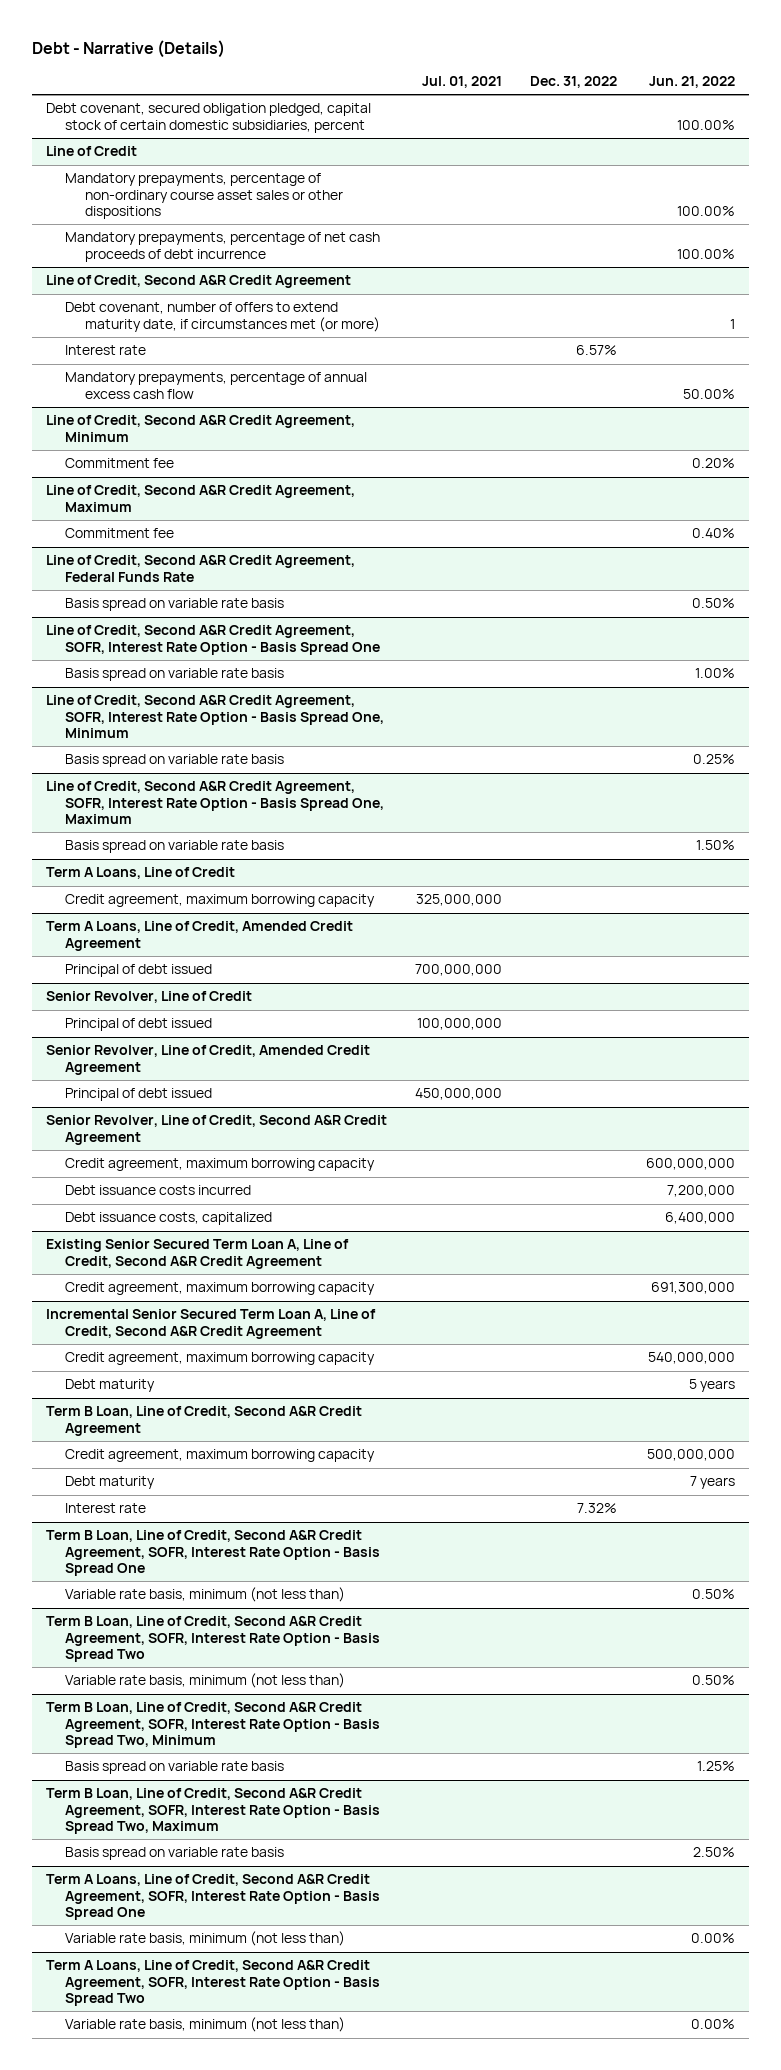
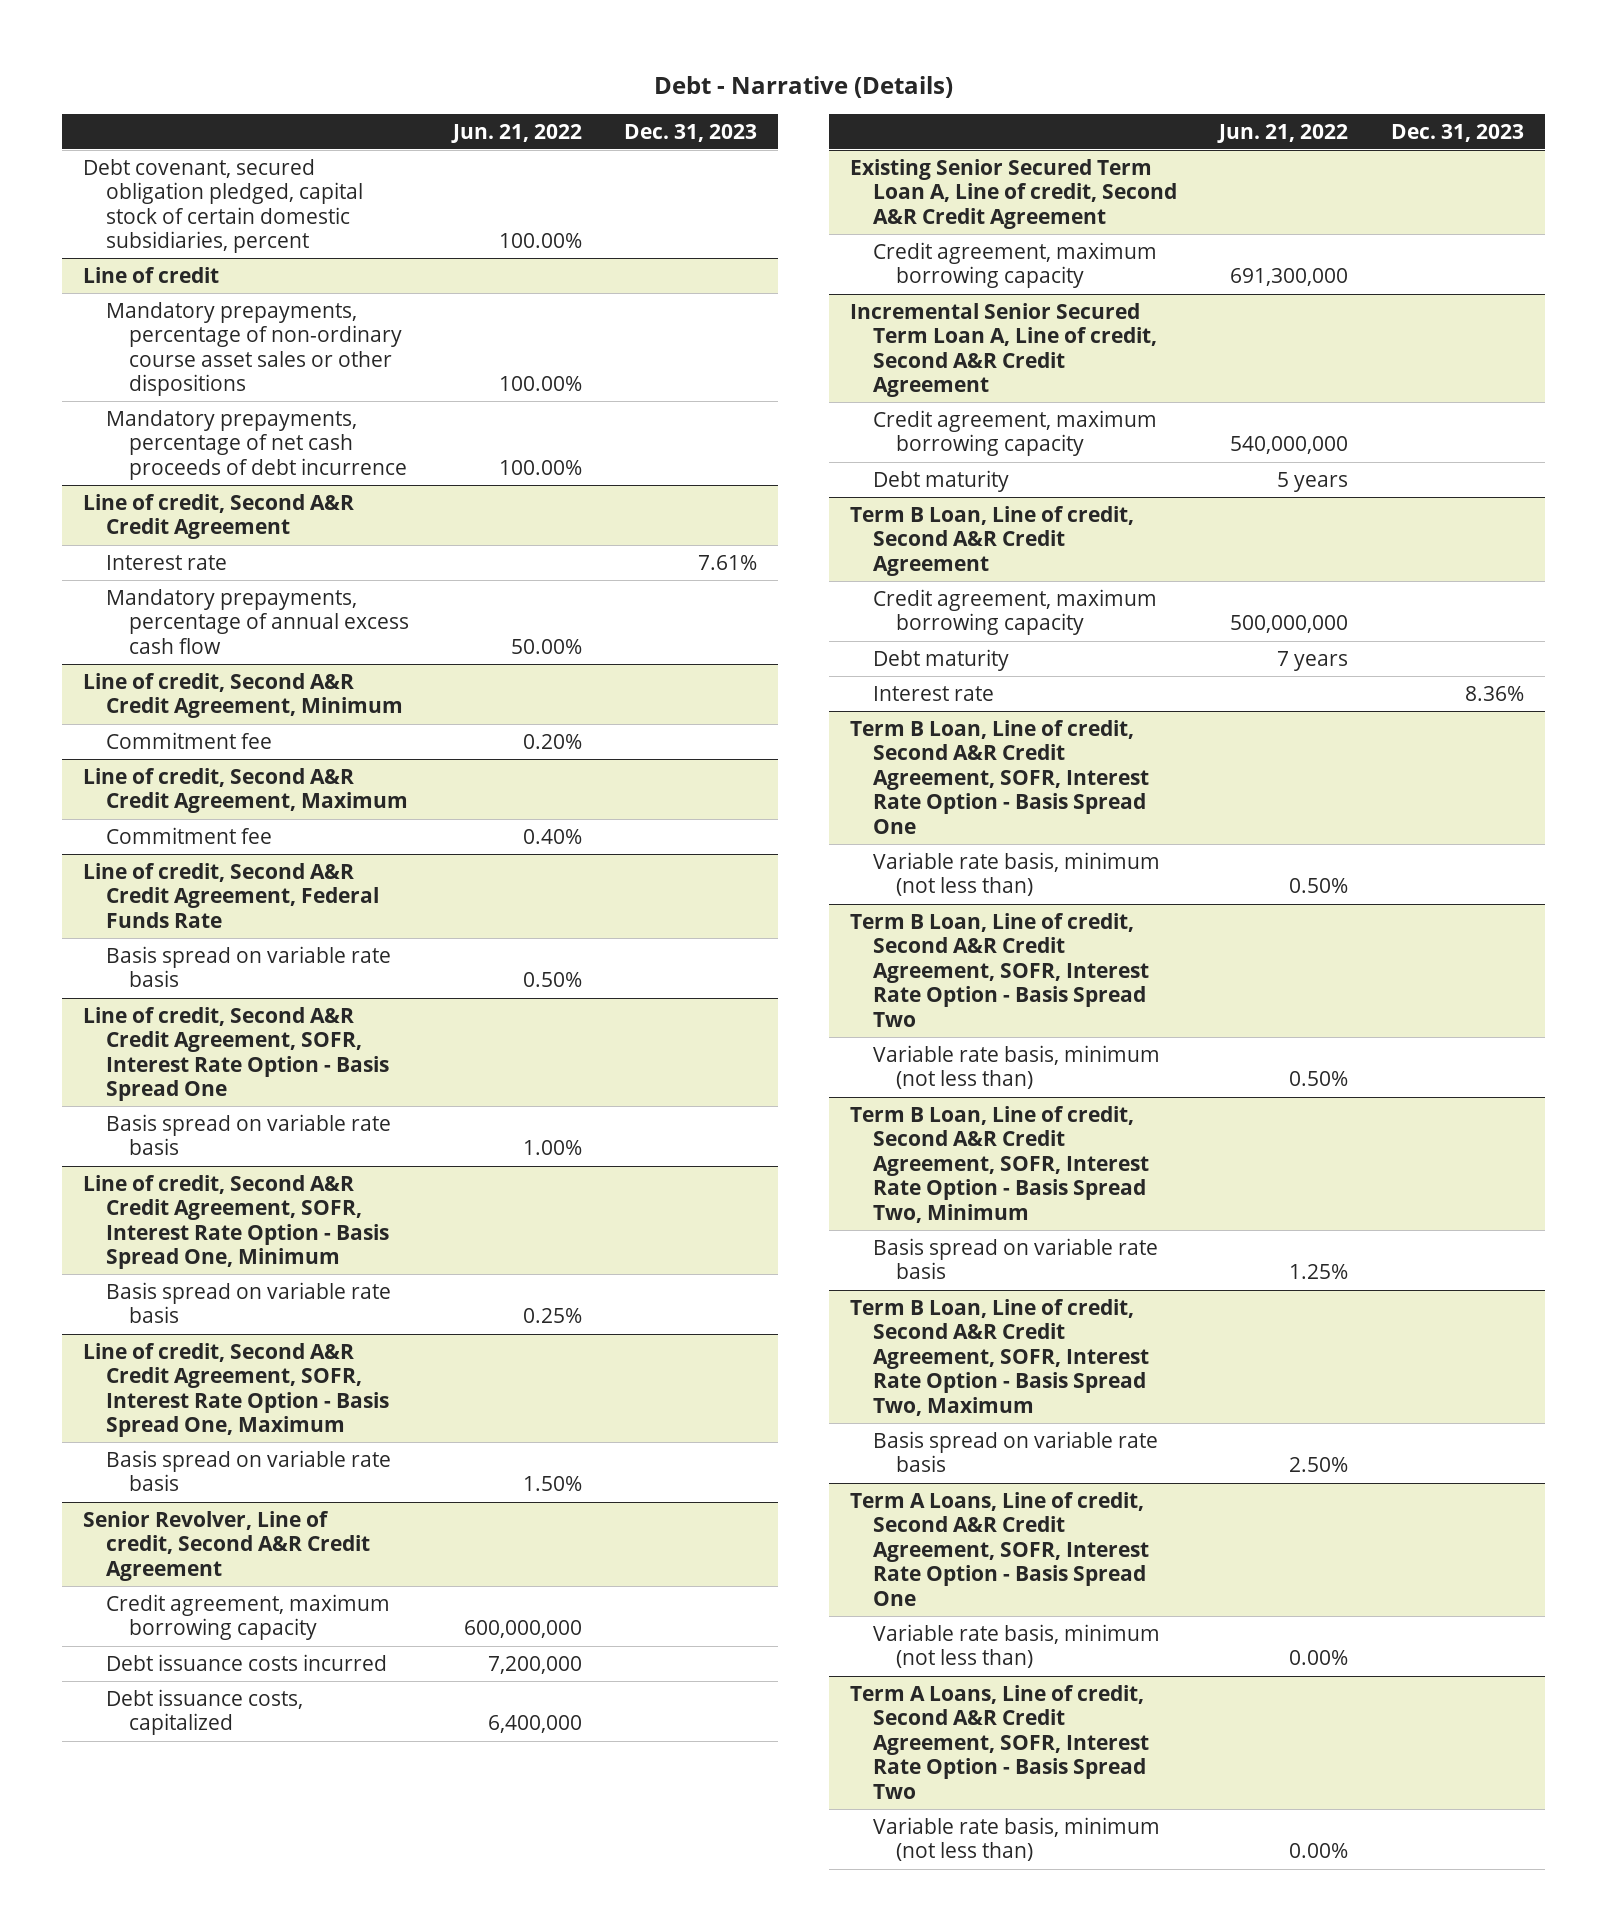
[422,75,503,88] Jul. 01, 2021 -> none
[530,75,618,88] Dec. 31, 2022 -> none
none -> [623,123,757,142] Dec. 31, 2023
[46,146,138,157] Line of Credit -> [83,266,220,283] Line of credit
[65,302,380,332] Debt covenant, number of offers to extend maturity date, if circumstances met (or more) -> none
[46,275,352,289] Line of Credit, Second A&R Credit Agreement -> [83,493,355,540] Line of credit, Second A&R Credit Agreement
[46,415,356,442] Line of Credit, Second A&R Credit Agreement, Minimum -> [83,672,404,719] Line of credit, Second A&R Credit Agreement, Minimum
[46,485,356,512] Line of Credit, Second A&R Credit Agreement, Maximum -> [83,767,409,814] Line of credit, Second A&R Credit Agreement, Maximum
[46,555,356,582] Line of Credit, Second A&R Credit Agreement, Federal Funds Rate -> [83,862,380,928] Line of credit, Second A&R Credit Agreement, Federal Funds Rate
[46,625,381,655] Line of Credit, Second A&R Credit Agreement, SOFR, Interest Rate Option - Basis Spread One -> [83,1006,390,1102] Line of credit, Second A&R Credit Agreement, SOFR, Interest Rate Option - Basis Spread One
[46,695,385,738] Line of Credit, Second A&R Credit Agreement, SOFR, Interest Rate Option - Basis Spread One, Minimum -> [83,1174,390,1270] Line of credit, Second A&R Credit Agreement, SOFR, Interest Rate Option - Basis Spread One, Minimum
[46,781,385,824] Line of Credit, Second A&R Credit Agreement, SOFR, Interest Rate Option - Basis Spread One, Maximum -> [83,1342,390,1438] Line of credit, Second A&R Credit Agreement, SOFR, Interest Rate Option - Basis Spread One, Maximum
[46,867,236,880] Term A Loans, Line of Credit -> none
[65,894,376,908] Credit agreement, maximum borrowing capacity -> none
[46,921,354,951] Term A Loans, Line of Credit, Amended Credit Agreement -> none
[65,964,213,978] Principal of debt issued -> none
[46,991,253,1004] Senior Revolver, Line of Credit -> none
[65,1018,213,1032] Principal of debt issued -> none
[46,1045,371,1075] Senior Revolver, Line of Credit, Amended Credit Agreement -> none
[65,1088,213,1102] Principal of debt issued -> none
[46,1115,388,1145] Senior Revolver, Line of Credit, Second A&R Credit Agreement -> [83,1510,371,1581] Senior Revolver, Line of credit, Second A&R Credit Agreement
[46,1239,350,1269] Existing Senior Secured Term Loan A, Line of Credit, Second A&R Credit Agreement -> [850,158,1178,229] Existing Senior Secured Term Loan A, Line of credit, Second A&R Credit Agreement
[46,1309,377,1339] Incremental Senior Secured Term Loan A, Line of Credit, Second A&R Credit Agreement -> [850,302,1158,398] Incremental Senior Secured Term Loan A, Line of credit, Second A&R Credit Agreement
[46,1406,363,1436] Term B Loan, Line of Credit, Second A&R Credit Agreement -> [850,505,1135,576] Term B Loan, Line of credit, Second A&R Credit Agreement
[46,1530,381,1576] Term B Loan, Line of Credit, Second A&R Credit Agreement, SOFR, Interest Rate Option - Basis Spread One -> [850,719,1150,834] Term B Loan, Line of credit, Second A&R Credit Agreement, SOFR, Interest Rate Option - Basis Spread One
[46,1616,381,1662] Term B Loan, Line of Credit, Second A&R Credit Agreement, SOFR, Interest Rate Option - Basis Spread Two -> [850,912,1150,1027] Term B Loan, Line of credit, Second A&R Credit Agreement, SOFR, Interest Rate Option - Basis Spread Two
[46,1702,381,1748] Term B Loan, Line of Credit, Second A&R Credit Agreement, SOFR, Interest Rate Option - Basis Spread Two, Minimum -> [850,1105,1150,1223] Term B Loan, Line of credit, Second A&R Credit Agreement, SOFR, Interest Rate Option - Basis Spread Two, Minimum
[46,1788,381,1834] Term B Loan, Line of Credit, Second A&R Credit Agreement, SOFR, Interest Rate Option - Basis Spread Two, Maximum -> [850,1298,1150,1416] Term B Loan, Line of credit, Second A&R Credit Agreement, SOFR, Interest Rate Option - Basis Spread Two, Maximum
[46,1874,381,1920] Term A Loans, Line of Credit, Second A&R Credit Agreement, SOFR, Interest Rate Option - Basis Spread One -> [850,1491,1150,1606] Term A Loans, Line of credit, Second A&R Credit Agreement, SOFR, Interest Rate Option - Basis Spread One
[46,1960,381,2006] Term A Loans, Line of Credit, Second A&R Credit Agreement, SOFR, Interest Rate Option - Basis Spread Two -> [850,1684,1150,1799] Term A Loans, Line of credit, Second A&R Credit Agreement, SOFR, Interest Rate Option - Basis Spread Two

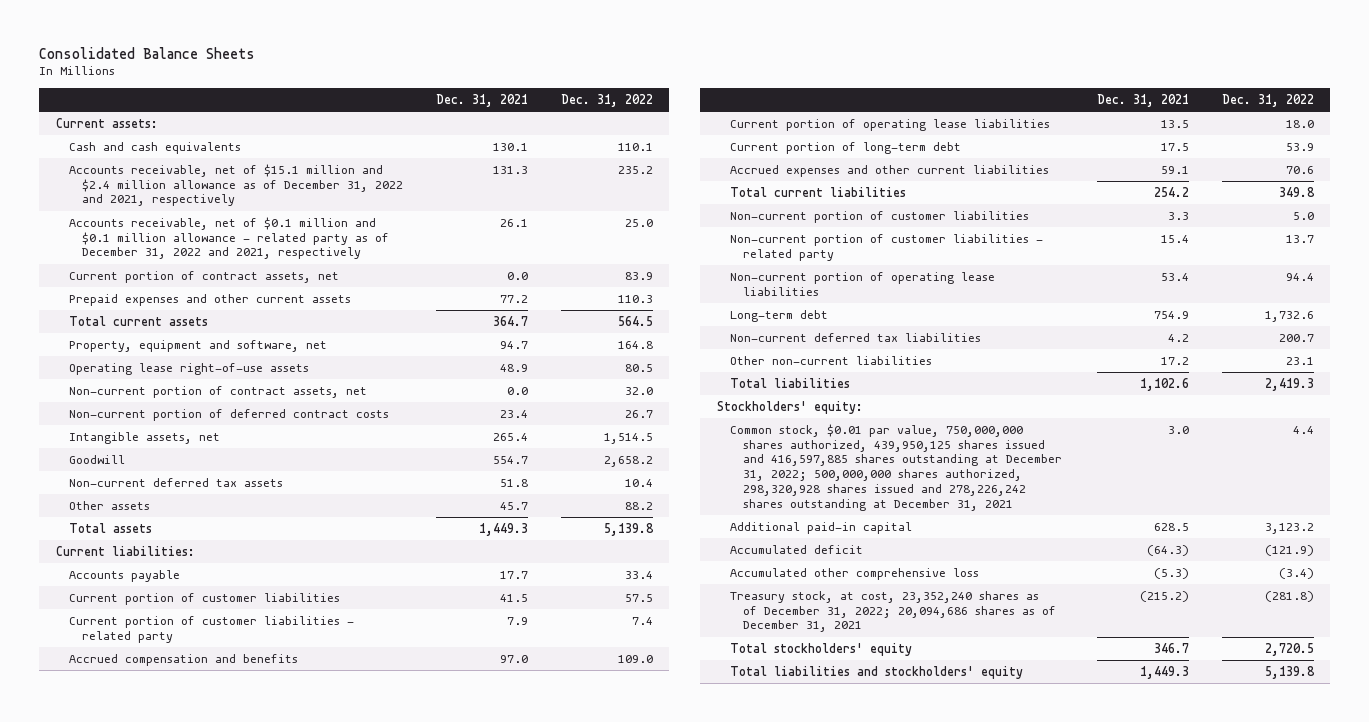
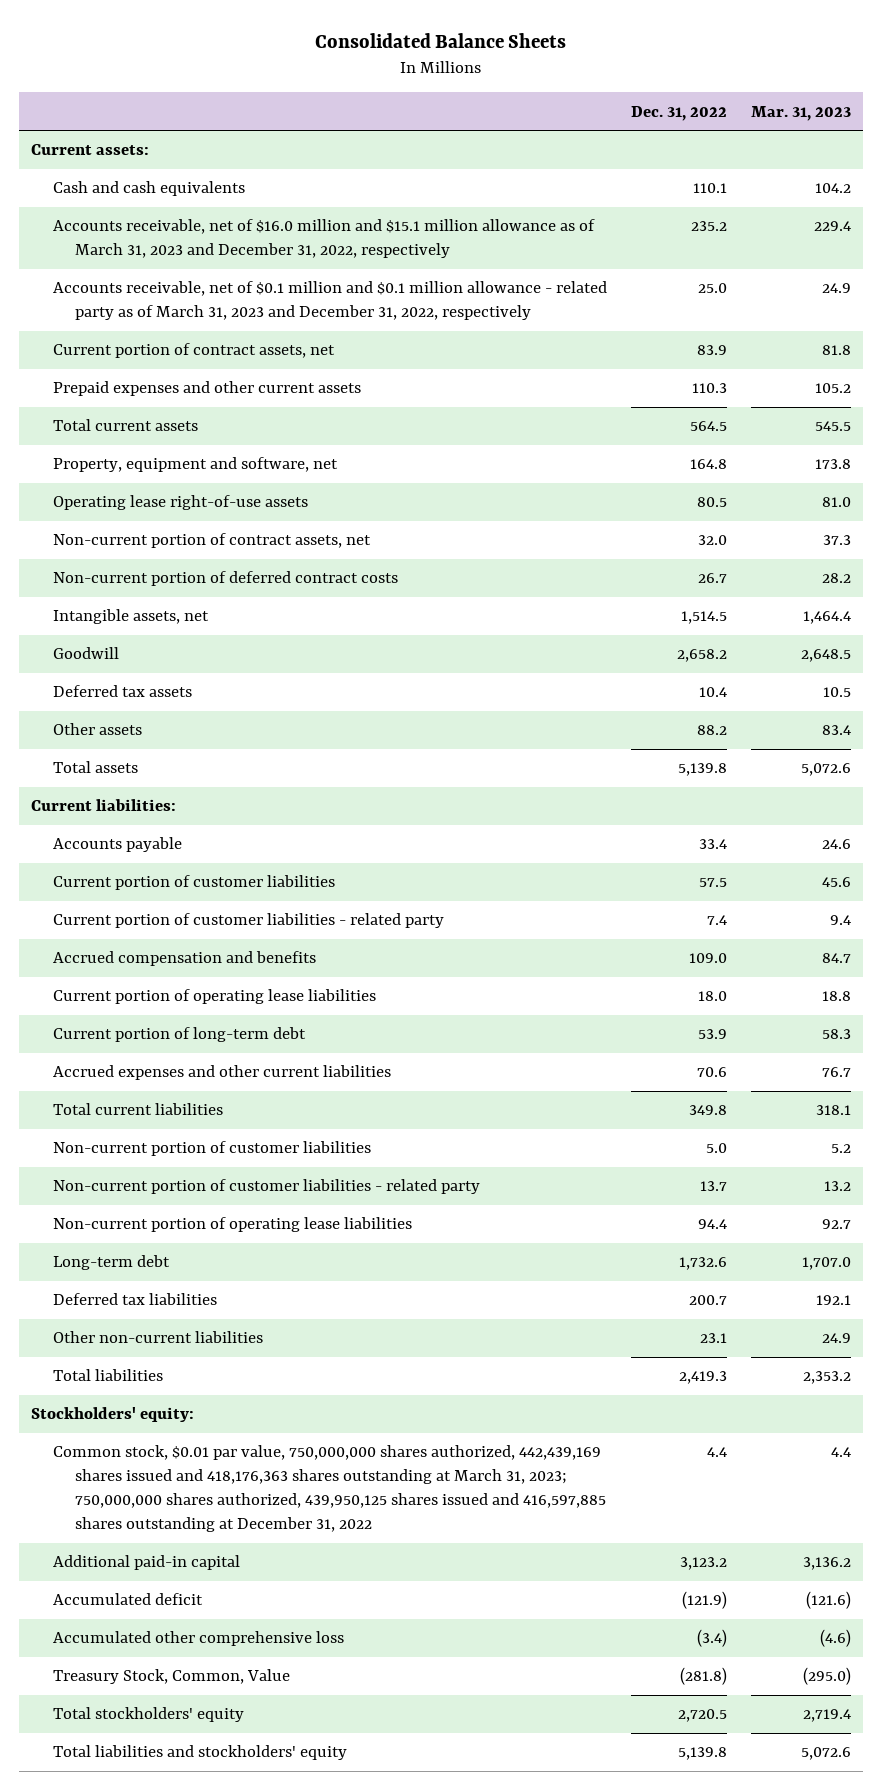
[436,93,529,107] Dec. 31, 2021 -> none
none -> [751,105,852,121] Mar. 31, 2023
[69,163,404,207] Accounts receivable, net of $15.1 million and $2.4 million allowance as of December 31, 2022 and 2021, respectively -> [53,219,596,259] Accounts receivable, net of $16.0 million and $15.1 million allowance as of March 31, 2023 and December 31, 2022, respectively
[69,216,390,260] Accounts receivable, net of $0.1 million and $0.1 million allowance - related party as of December 31, 2022 and 2021, respectively -> [53,281,608,321] Accounts receivable, net of $0.1 million and $0.1 million allowance - related party as of March 31, 2023 and December 31, 2022, respectively
[69,477,284,487] Non-current deferred tax assets -> [53,685,193,698] Deferred tax assets
[730,332,982,342] Non-current deferred tax liabilities -> [53,1293,218,1306] Deferred tax liabilities
[730,423,1063,511] Common stock, $0.01 par value, 750,000,000 shares authorized, 439,950,125 shares issued and 416,597,885 shares outstanding at December 31, 2022; 500,000,000 shares authorized, 298,320,928 shares issued and 278,226,242 shares outstanding at December 31, 2021 -> [53,1445,607,1533] Common stock, $0.01 par value, 750,000,000 shares authorized, 442,439,169 shares issued and 418,176,363 shares outstanding at March 31, 2023; 750,000,000 shares authorized, 439,950,125 shares issued and 416,597,885 shares outstanding at December 31, 2022
[730,590,1057,633] Treasury stock, at cost, 23,352,240 shares as of December 31, 2022; 20,094,686 shares as of December 31, 2021 -> [53,1669,291,1685] Treasury Stock, Common, Value

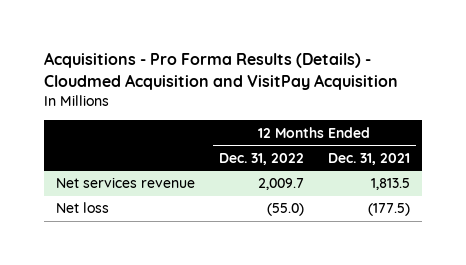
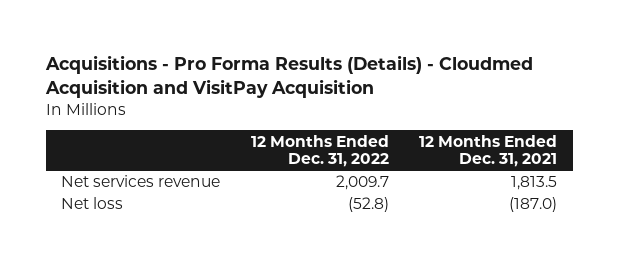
[266,203,304,217] (55.0) -> [347,197,389,213] (52.8)
[368,203,411,217] (177.5) -> [509,197,558,213] (187.0)

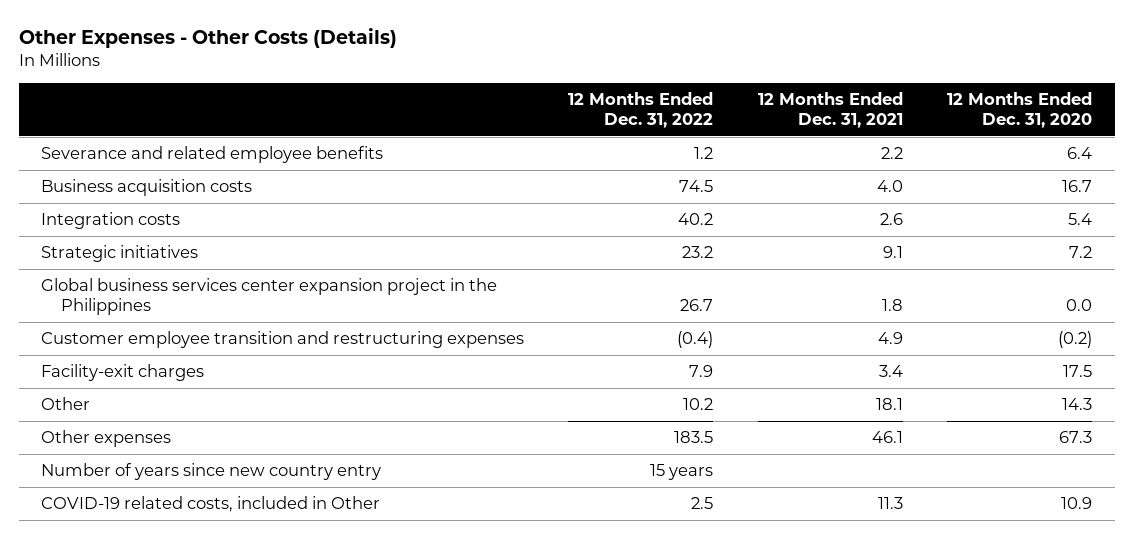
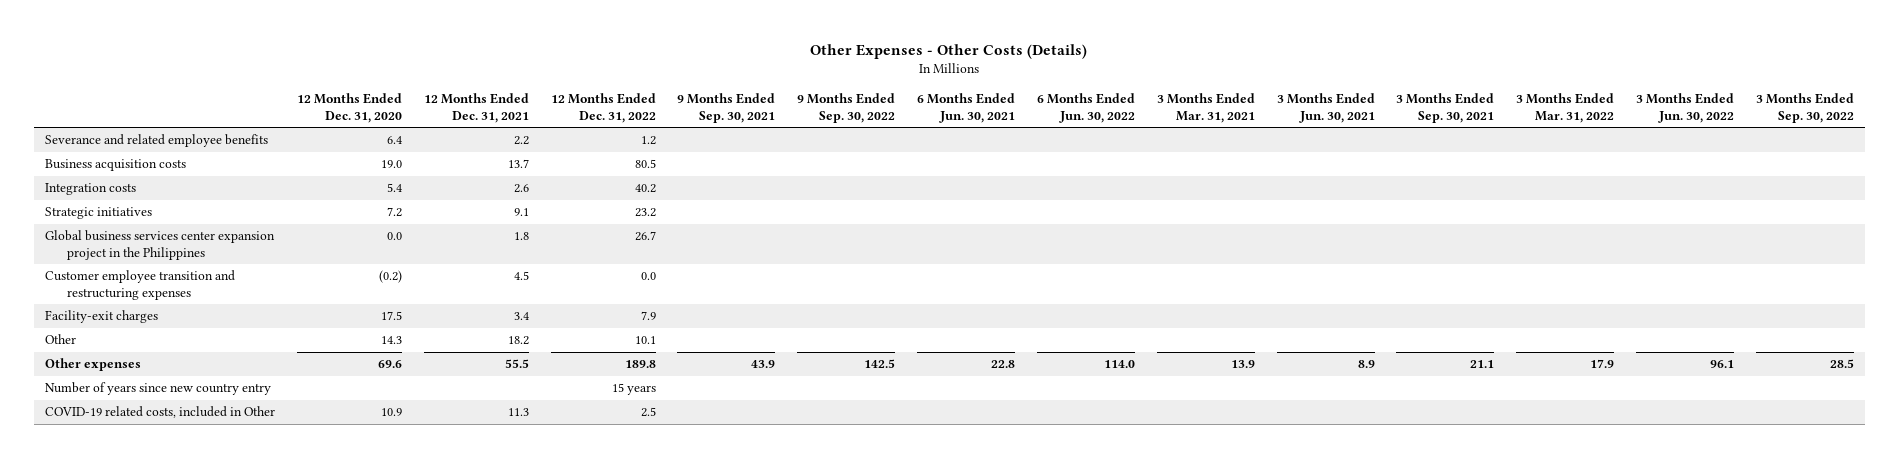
none -> [677,93,776,123] 9 Months Ended Sep. 30, 2021
none -> [797,93,896,123] 9 Months Ended Sep. 30, 2022
none -> [917,93,1016,123] 6 Months Ended Jun. 30, 2021
none -> [1036,93,1135,123] 6 Months Ended Jun. 30, 2022
none -> [1156,93,1255,123] 3 Months Ended Mar. 31, 2021
none -> [1276,93,1375,123] 3 Months Ended Jun. 30, 2021
none -> [1396,93,1495,123] 3 Months Ended Sep. 30, 2021
none -> [1516,93,1615,123] 3 Months Ended Mar. 31, 2022
none -> [1636,93,1735,123] 3 Months Ended Jun. 30, 2022
none -> [1755,93,1854,123] 3 Months Ended Sep. 30, 2022
[679,180,714,193] 74.5 -> [634,159,656,169] 80.5
[876,180,903,193] 4.0 -> [507,159,529,169] 13.7
[1062,180,1093,193] 16.7 -> [380,160,402,169] 19.0
[677,331,714,349] (0.4) -> [640,272,656,281] 0.0
[877,332,903,345] 4.9 -> [513,271,529,281] 4.5
[683,398,714,411] 10.2 -> [634,336,656,345] 10.1
[875,398,903,411] 18.1 -> [507,336,529,346] 18.2
[674,431,714,444] 183.5 -> [624,360,656,369] 189.8
[871,431,903,444] 46.1 -> [504,359,529,369] 55.5
[1059,431,1093,444] 67.3 -> [377,360,402,369] 69.6

